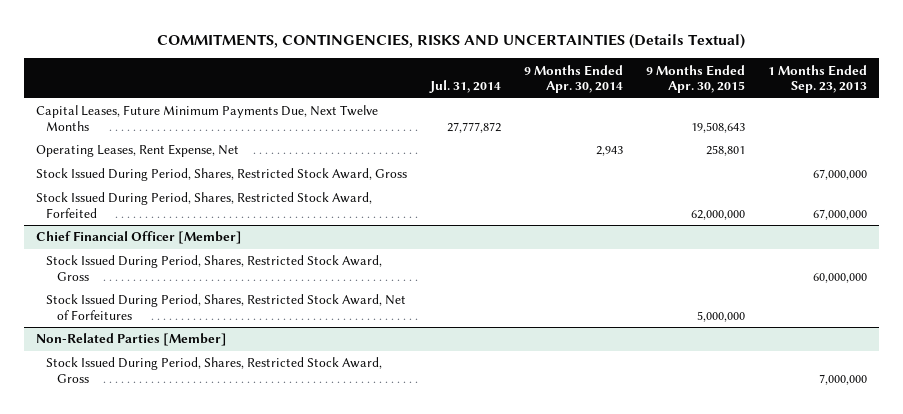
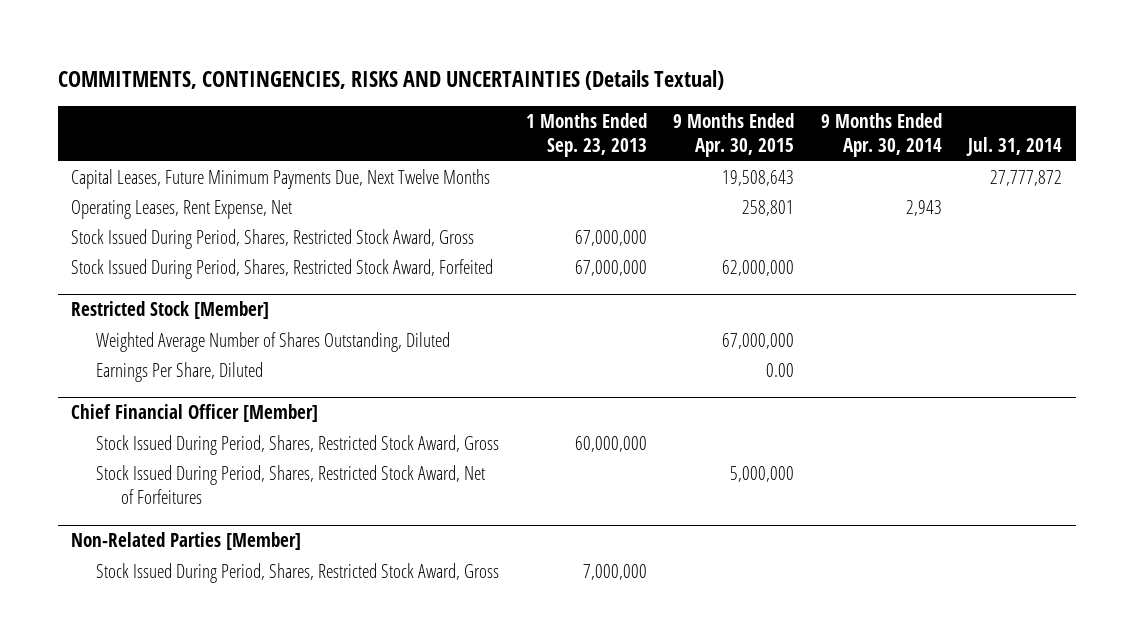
none -> [71,301,270,320] Restricted Stock [Member]
none -> [95,331,450,352] Weighted Average Number of Shares Outstanding, Diluted
none -> [95,361,263,382] Earnings Per Share, Diluted

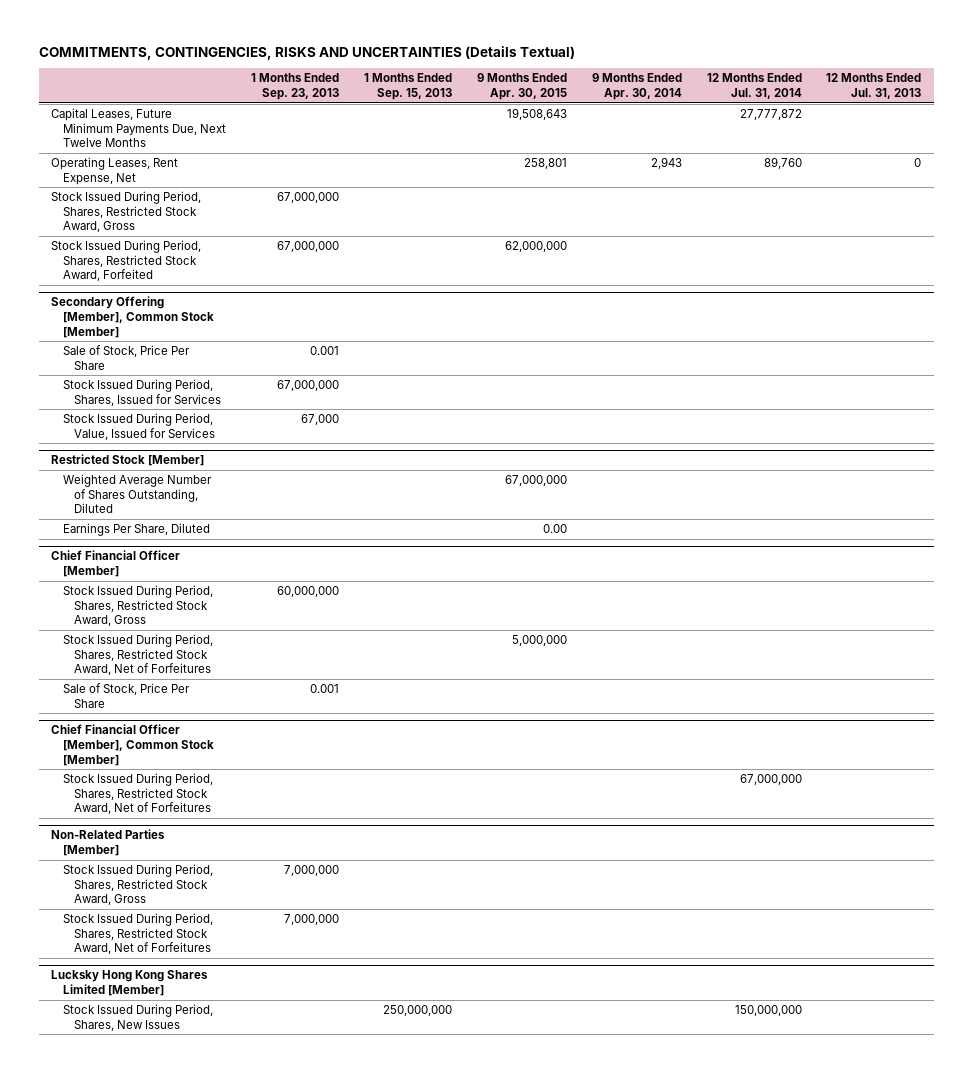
[966,137,1063,157] Jul. 31, 2014 -> none
none -> [363,73,452,101] 1 Months Ended Sep. 15, 2013
none -> [706,73,802,100] 12 Months Ended Jul. 31, 2014
none -> [826,73,922,100] 12 Months Ended Jul. 31, 2013
none -> [51,296,214,338] Secondary Offering [Member], Common Stock [Member]
none -> [62,345,190,370] Sale of Stock, Price Per Share
none -> [62,379,222,406] Stock Issued During Period, Shares, Issued for Services
none -> [62,413,216,440] Stock Issued During Period, Value, Issued for Services
none -> [62,683,190,708] Sale of Stock, Price Per Share
none -> [51,724,214,766] Chief Financial Officer [Member], Common Stock [Member]
none -> [62,773,213,815] Stock Issued During Period, Shares, Restricted Stock Award, Net of Forfeitures
none -> [62,913,213,955] Stock Issued During Period, Shares, Restricted Stock Award, Net of Forfeitures
none -> [51,970,209,997] Lucksky Hong Kong Shares Limited [Member]
none -> [62,1004,213,1031] Stock Issued During Period, Shares, New Issues

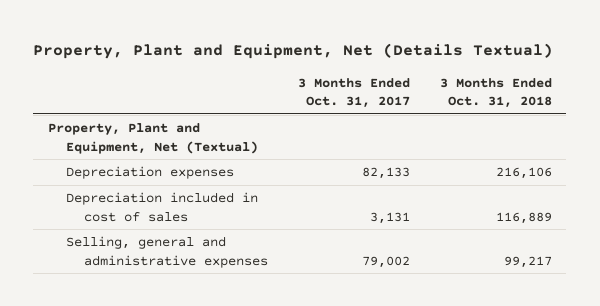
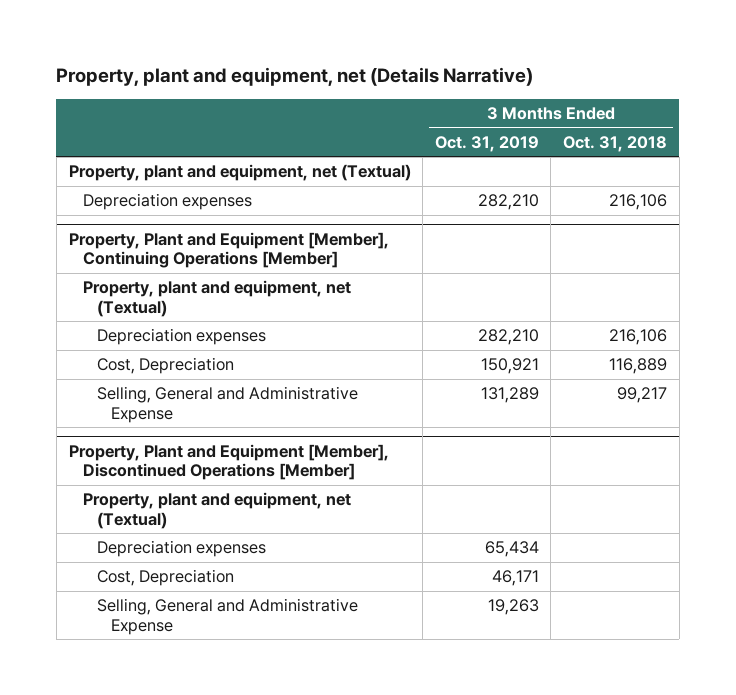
[33,43,554,60] Property, Plant and Equipment, Net (Details Textual) -> [56,67,534,87] Property, plant and equipment, net (Details Narrative)
[297,77,410,109] 3 Months Ended Oct. 31, 2017 -> none
none -> [434,135,539,152] Oct. 31, 2019
[48,123,259,154] Property, Plant and Equipment, Net (Textual) -> [68,164,411,182] Property, plant and equipment, net (Textual)
[66,192,259,222] Depreciation included in cost of sales -> none
[66,236,268,268] Selling, general and administrative expenses -> none
none -> [68,231,389,269] Property, Plant and Equipment [Member], Continuing Operations [Member]
none -> [82,280,351,317] Property, plant and equipment, net (Textual)
none -> [96,328,266,346] Depreciation expenses
none -> [96,357,234,375] Cost, Depreciation
none -> [96,386,358,423] Selling, General and Administrative Expense
none -> [68,443,389,481] Property, Plant and Equipment [Member], Discontinued Operations [Member]
none -> [82,492,351,529] Property, plant and equipment, net (Textual)
none -> [96,540,266,558] Depreciation expenses
none -> [96,569,234,587] Cost, Depreciation
none -> [96,598,358,635] Selling, General and Administrative Expense

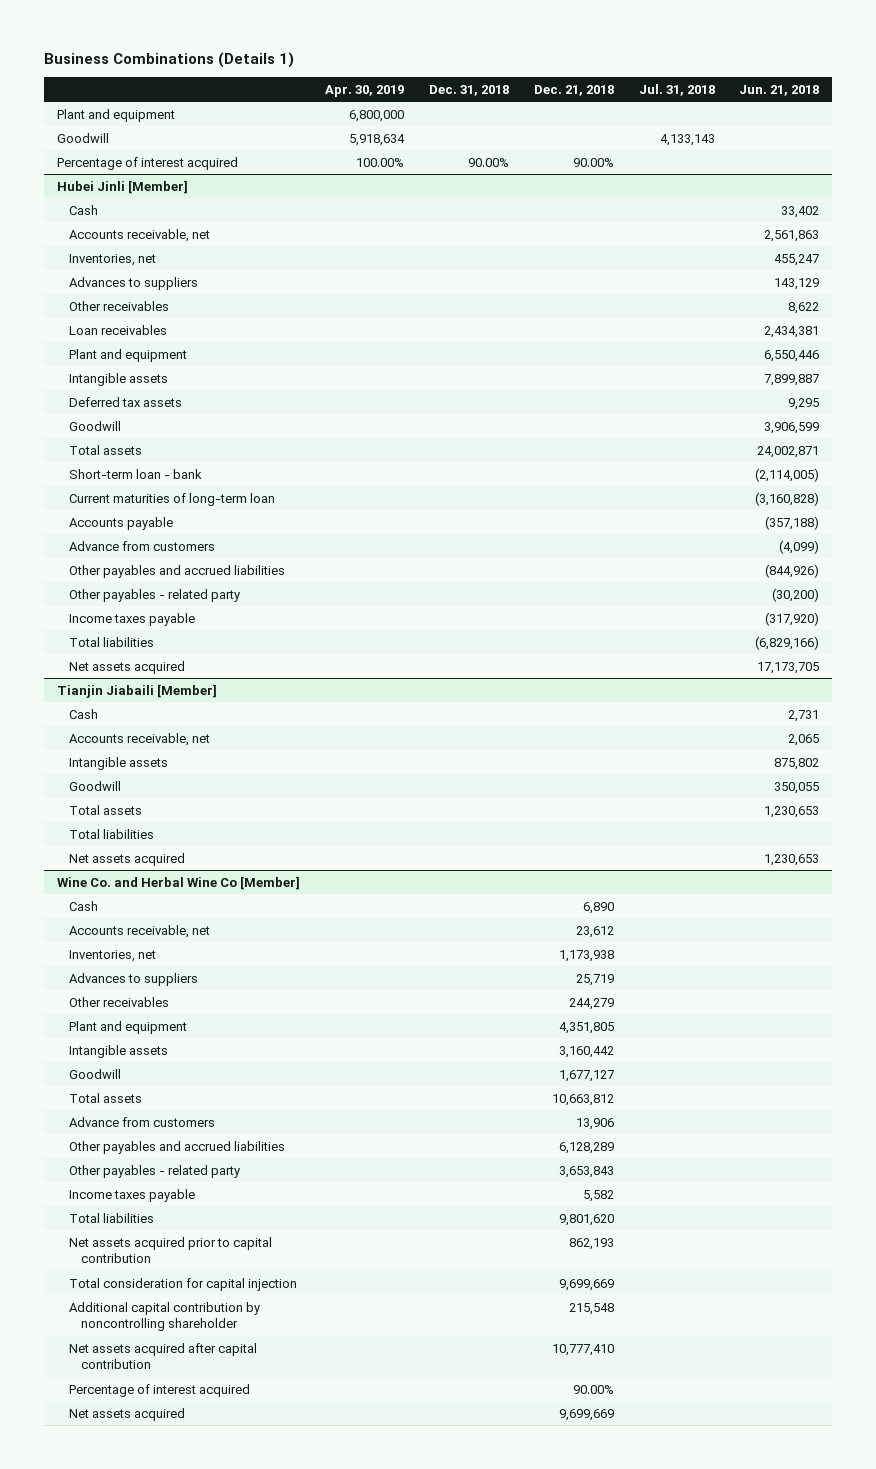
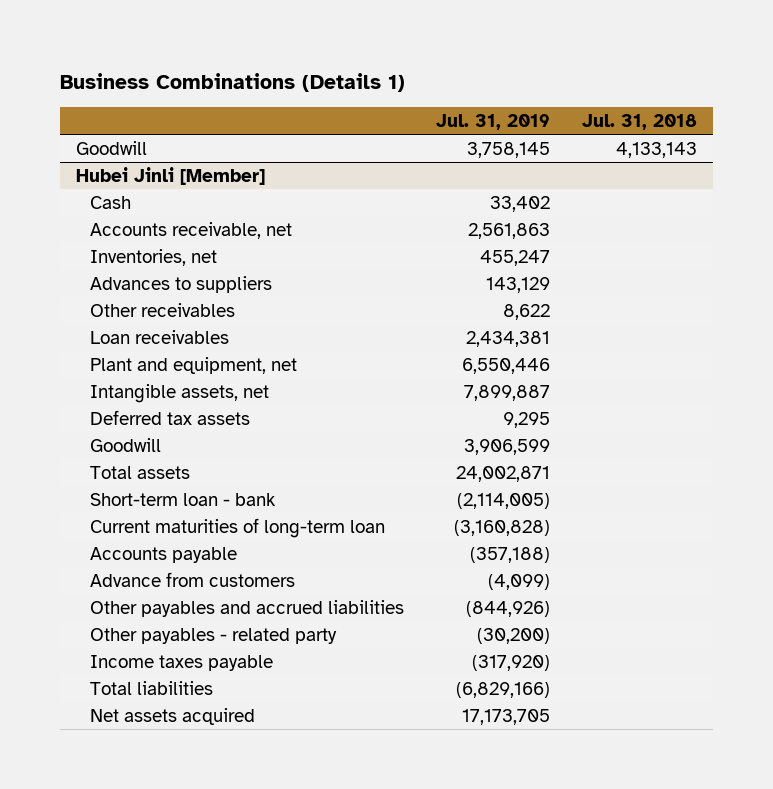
[324,84,404,97] Apr. 30, 2019 -> none
[428,84,509,96] Dec. 31, 2018 -> none
[533,84,614,96] Dec. 21, 2018 -> none
[739,84,820,96] Jun. 21, 2018 -> none
none -> [435,113,550,130] Jul. 31, 2019
[56,108,175,122] Plant and equipment -> none
[56,156,238,170] Percentage of interest acquired -> none
[68,348,187,362] Plant and equipment -> [89,356,297,374] Plant and equipment, net
[68,372,168,386] Intangible assets -> [89,383,269,403] Intangible assets, net
[56,683,217,698] Tianjin Jiabaili [Member] -> none
[68,708,98,719] Cash -> none
[68,732,210,746] Accounts receivable, net -> none
[68,756,168,770] Intangible assets -> none
[68,780,121,791] Goodwill -> none
[68,804,142,815] Total assets -> none
[68,828,154,839] Total liabilities -> none
[68,852,185,866] Net assets acquired -> none
[56,875,300,890] Wine Co. and Herbal Wine Co [Member] -> none
[68,900,98,911] Cash -> none
[68,924,210,938] Accounts receivable, net -> none
[68,949,156,962] Inventories, net -> none
[68,972,198,986] Advances to suppliers -> none
[68,996,169,1007] Other receivables -> none
[68,1020,187,1034] Plant and equipment -> none
[68,1044,168,1058] Intangible assets -> none
[68,1068,121,1079] Goodwill -> none
[68,1092,142,1103] Total assets -> none
[68,1116,215,1127] Advance from customers -> none
[68,1140,285,1154] Other payables and accrued liabilities -> none
[68,1164,240,1178] Other payables - related party -> none
[68,1188,195,1202] Income taxes payable -> none
[68,1212,154,1223] Total liabilities -> none
[68,1236,272,1264] Net assets acquired prior to capital contribution -> none
[68,1277,297,1291] Total consideration for capital injection -> none
[68,1301,260,1332] Additional capital contribution by noncontrolling shareholder -> none
[68,1342,257,1370] Net assets acquired after capital contribution -> none
[68,1383,250,1397] Percentage of interest acquired -> none
[68,1407,185,1421] Net assets acquired -> none

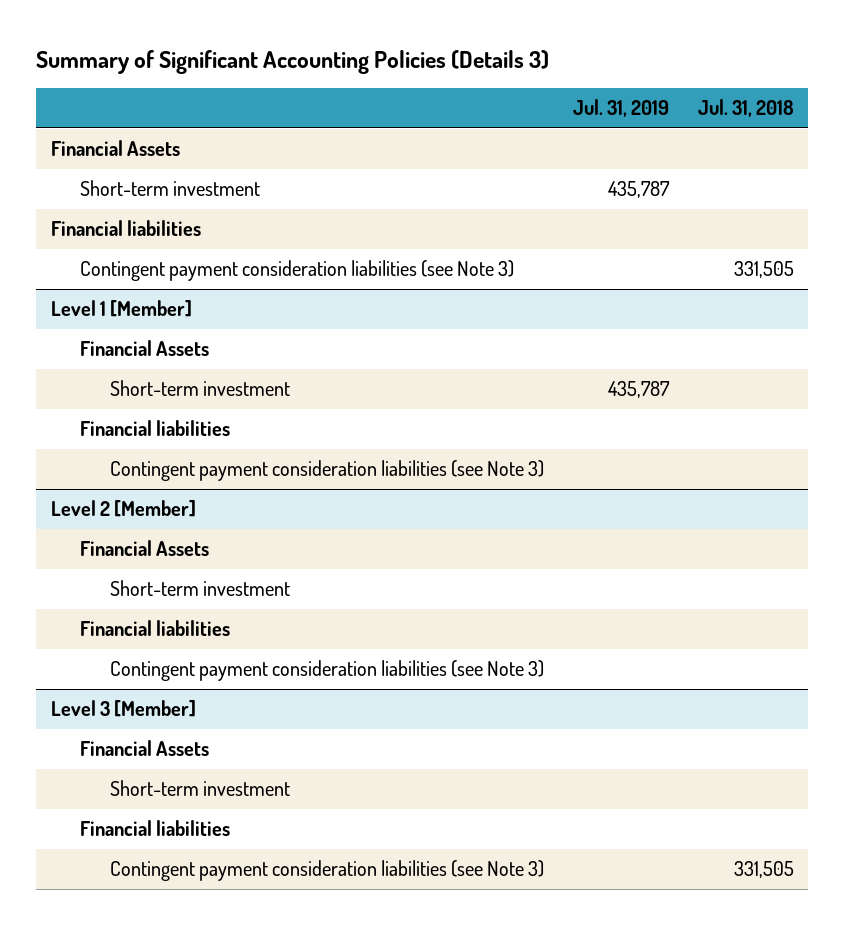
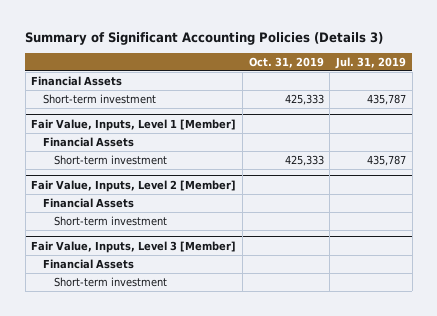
[697,99,794,118] Jul. 31, 2018 -> none
none -> [248,57,324,69] Oct. 31, 2019
[50,220,201,237] Financial liabilities -> none
[80,260,515,282] Contingent payment consideration liabilities (see Note 3) -> none
[50,300,192,318] Level 1 [Member] -> [31,118,237,131] Fair Value, Inputs, Level 1 [Member]
[80,420,231,437] Financial liabilities -> none
[110,460,545,482] Contingent payment consideration liabilities (see Note 3) -> none
[50,500,196,518] Level 2 [Member] -> [31,179,237,192] Fair Value, Inputs, Level 2 [Member]
[80,620,231,637] Financial liabilities -> none
[110,660,545,682] Contingent payment consideration liabilities (see Note 3) -> none
[50,700,196,718] Level 3 [Member] -> [31,240,237,253] Fair Value, Inputs, Level 3 [Member]
[80,820,231,837] Financial liabilities -> none
[110,860,545,882] Contingent payment consideration liabilities (see Note 3) -> none

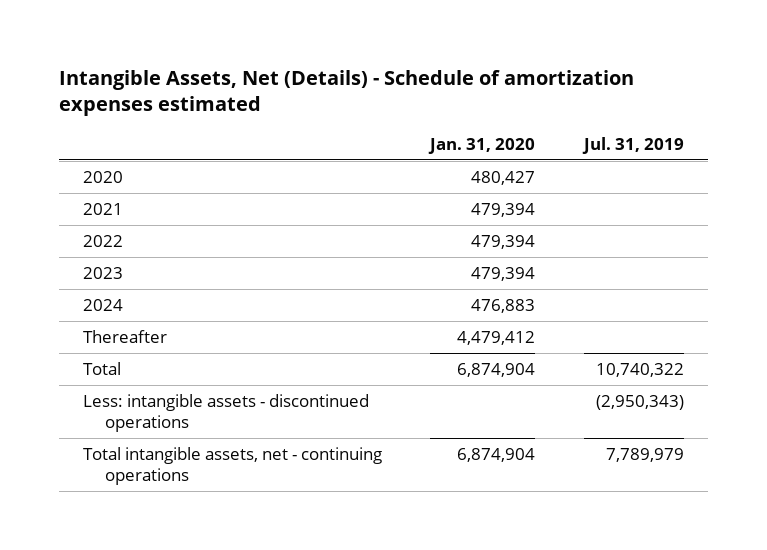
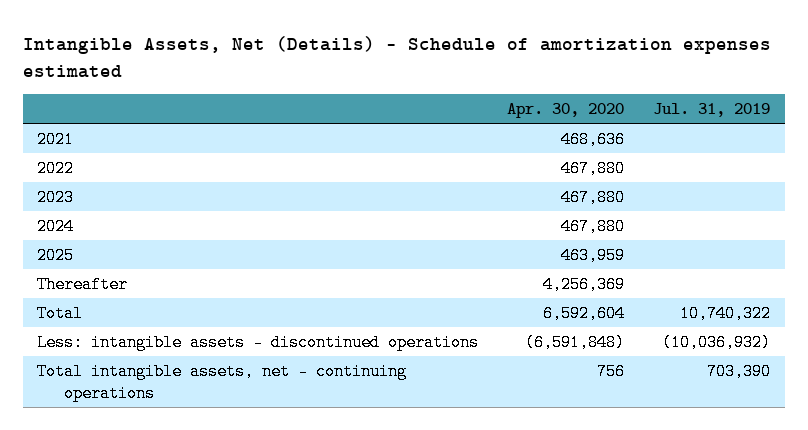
[428,137,536,154] Jan. 31, 2020 -> none
none -> [507,102,625,118] Apr. 30, 2020
[82,170,123,183] 2020 -> none
none -> [37,246,75,264] 2025
[595,394,684,410] (2,950,343) -> [662,333,772,351] (10,036,932)
[605,447,684,462] 7,789,979 -> [707,362,772,380] 703,390

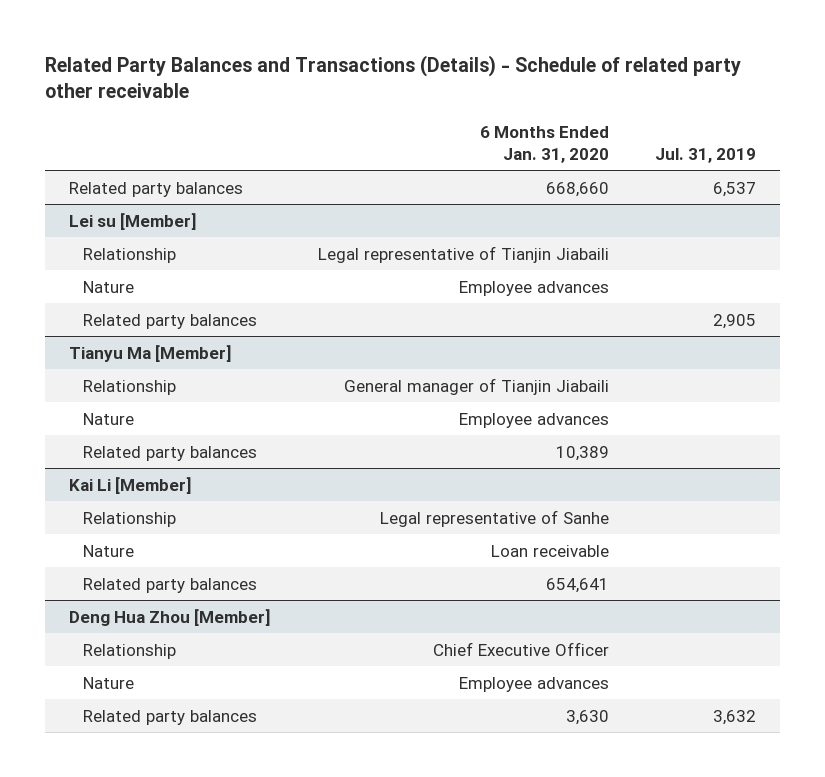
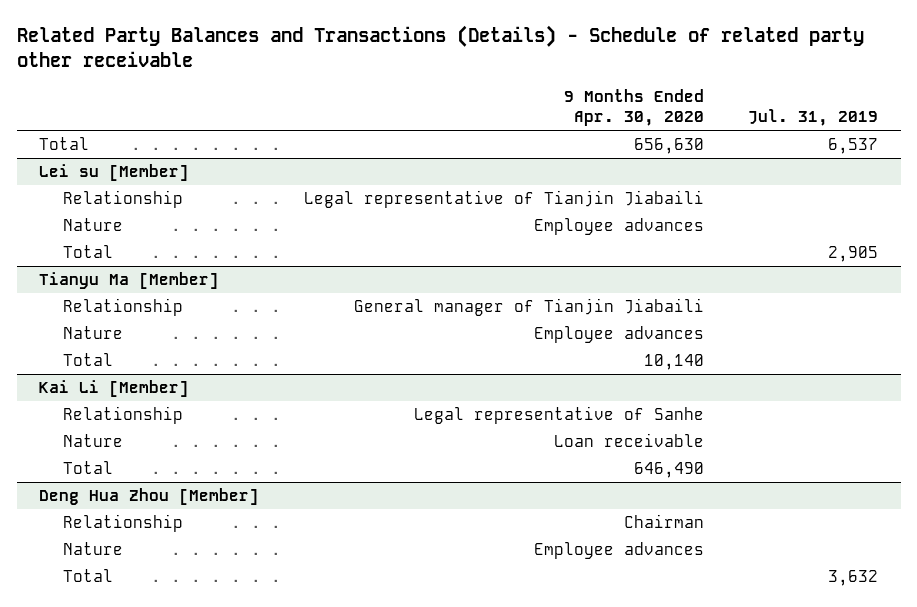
[479,126,609,163] 6 Months Ended Jan. 31, 2020 -> none
none -> [563,88,704,127] 9 Months Ended Apr. 30, 2020
[68,181,243,197] Related party balances -> [39,136,90,150] Total
[83,313,258,329] Related party balances -> [63,244,114,258] Total
[83,445,258,461] Related party balances -> [63,352,114,366] Total
[83,577,258,593] Related party balances -> [63,460,114,474] Total
[83,709,258,725] Related party balances -> [63,568,114,582] Total

